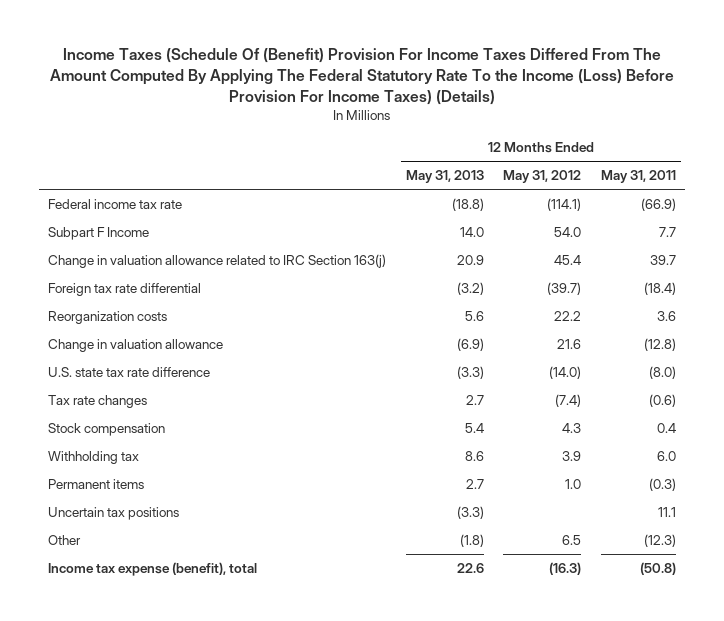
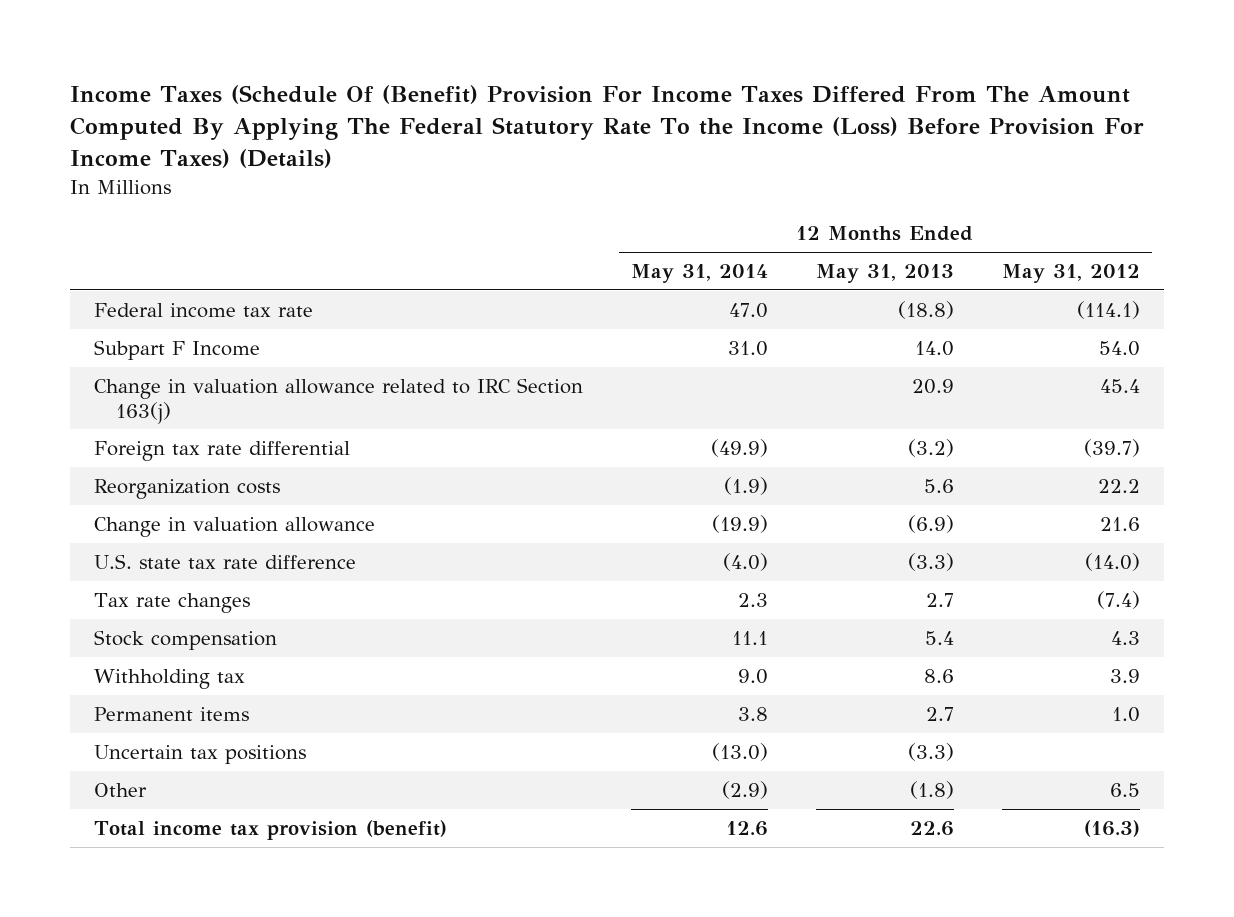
[600,170,676,184] May 31, 2011 -> none
none -> [631,263,769,283] May 31, 2014
[48,561,258,576] Income tax expense (benefit), total -> [94,819,448,840] Total income tax provision (benefit)

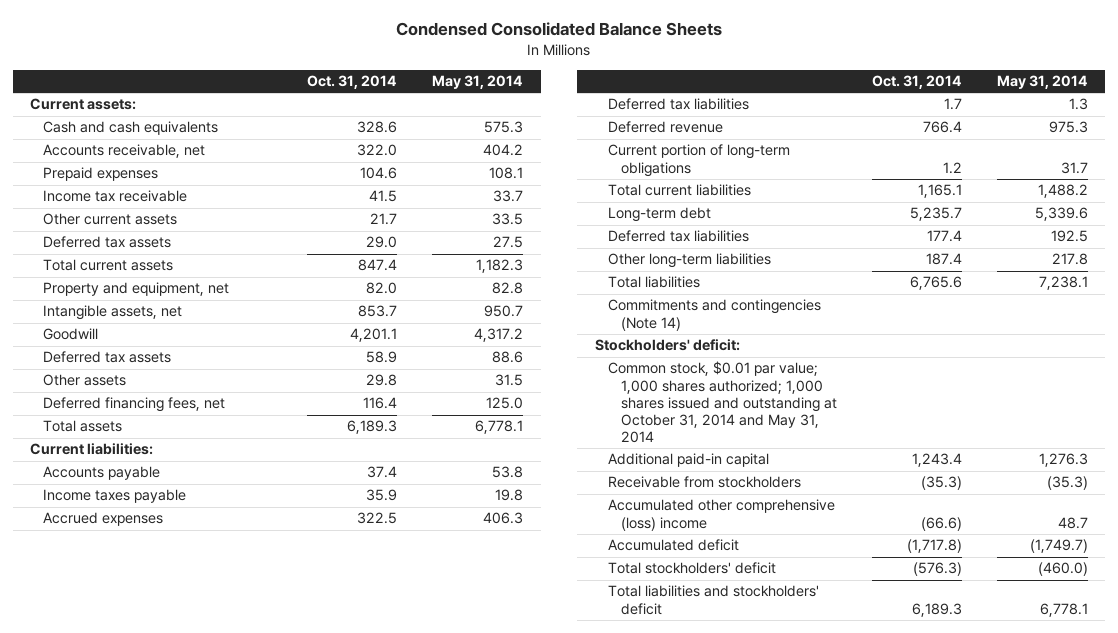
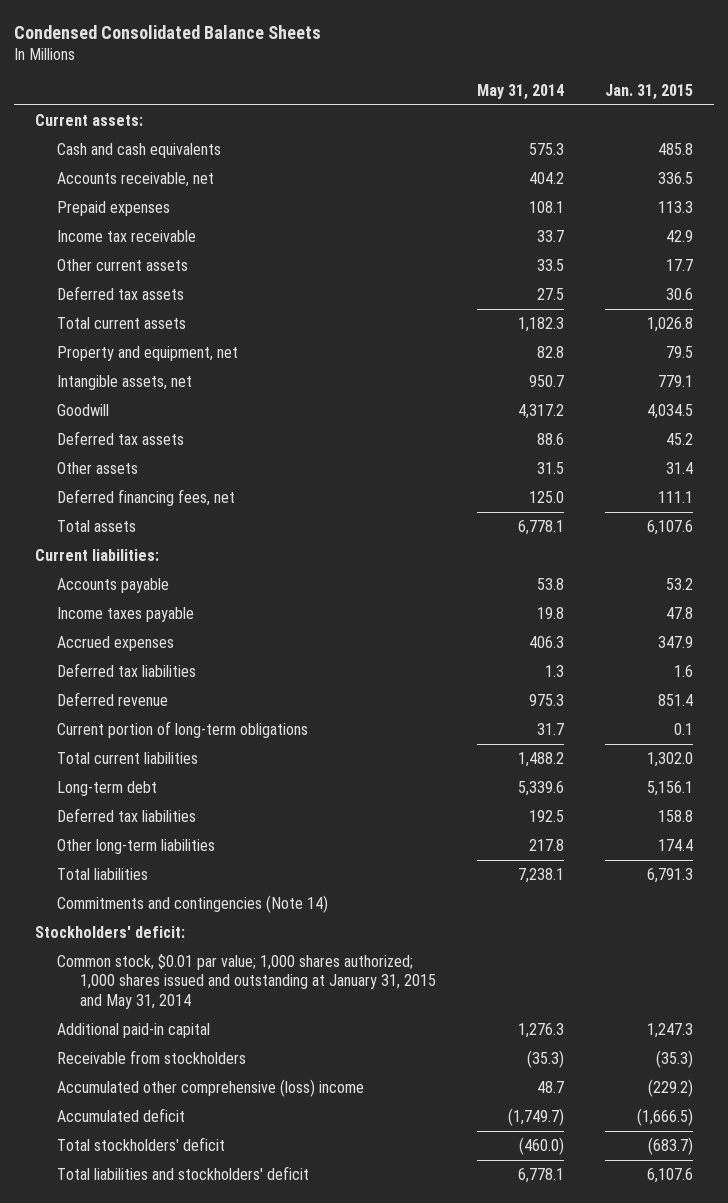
[307,75,398,90] Oct. 31, 2014 -> none
none -> [605,83,694,100] Jan. 31, 2015
[607,361,837,444] Common stock, $0.01 par value; 1,000 shares authorized; 1,000 shares issued and outstanding at October 31, 2014 and May 31, 2014 -> [57,954,436,1009] Common stock, $0.01 par value; 1,000 shares authorized; 1,000 shares issued and outstanding at January 31, 2015 and May 31, 2014

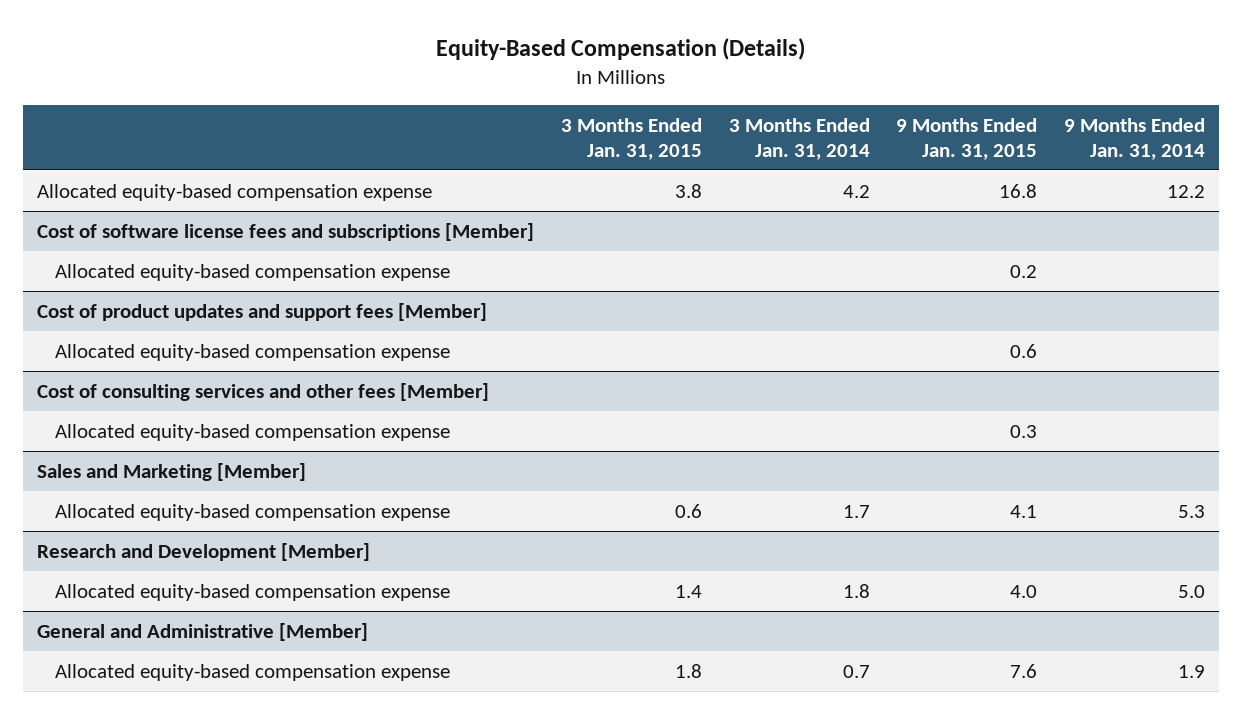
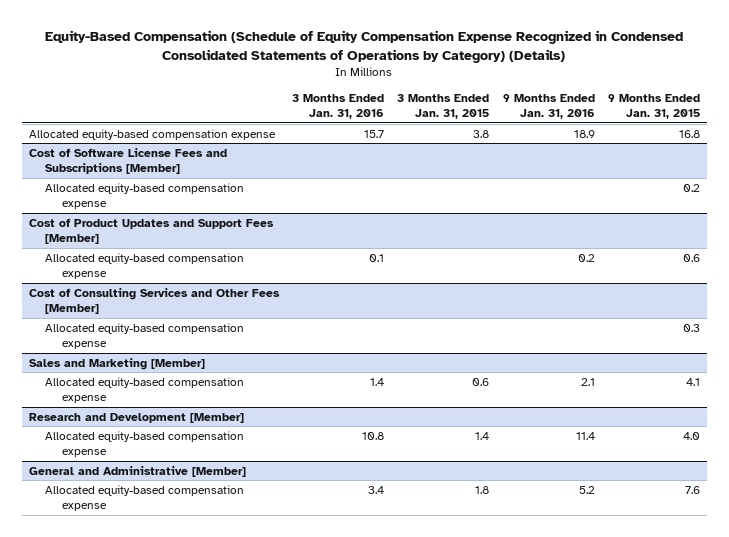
[436,37,806,60] Equity-Based Compensation (Details) -> [45,29,684,63] Equity-Based Compensation (Schedule of Equity Compensation Expense Recognized in Condensed Consolidated Statements of Operations by Category) (Details)
[728,117,870,160] 3 Months Ended Jan. 31, 2014 -> none
[1064,117,1206,160] 9 Months Ended Jan. 31, 2014 -> none
none -> [292,93,385,120] 3 Months Ended Jan. 31, 2016
none -> [502,93,595,120] 9 Months Ended Jan. 31, 2016
[36,222,534,241] Cost of software license fees and subscriptions [Member] -> [28,147,227,175] Cost of Software License Fees and Subscriptions [Member]
[36,302,487,321] Cost of product updates and support fees [Member] -> [28,217,274,245] Cost of Product Updates and Support Fees [Member]
[36,382,489,401] Cost of consulting services and other fees [Member] -> [28,287,280,315] Cost of Consulting Services and Other Fees [Member]

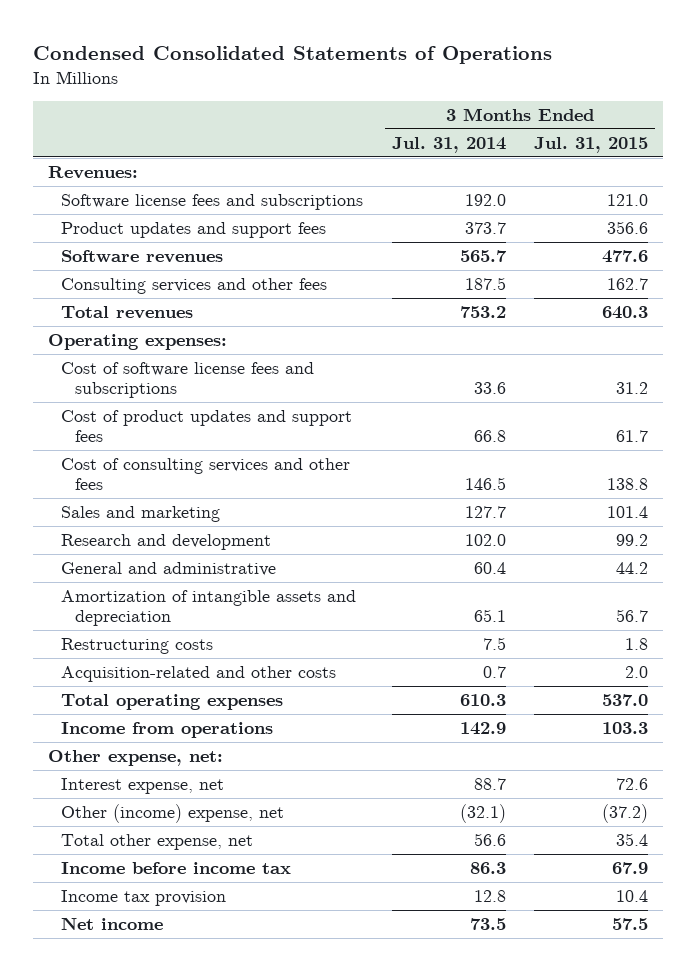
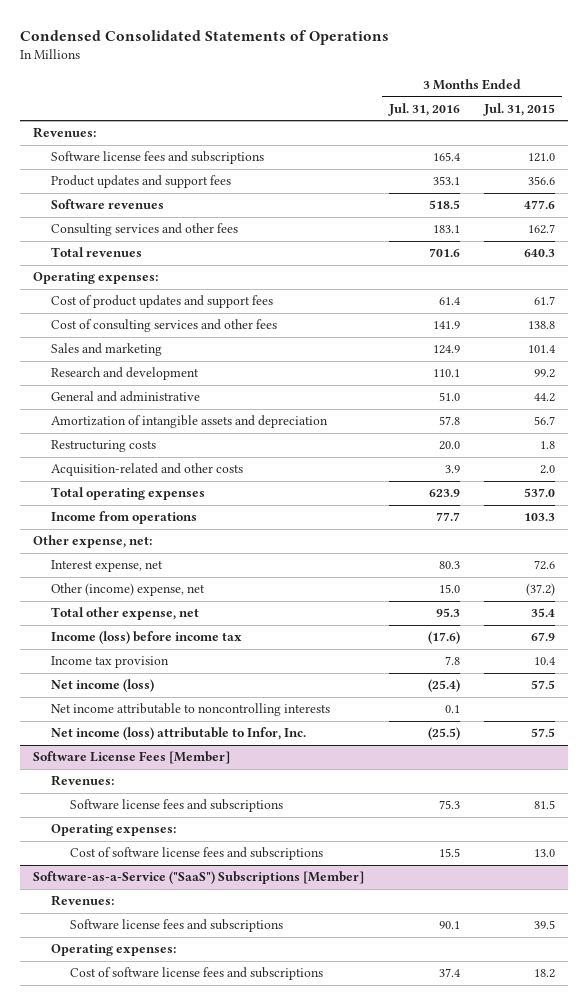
[391,136,506,153] Jul. 31, 2014 -> none
none -> [387,102,460,116] Jul. 31, 2016
[61,361,315,398] Cost of software license fees and subscriptions -> none
[61,861,292,874] Income before income tax -> [51,631,243,645] Income (loss) before income tax
none -> [51,679,155,693] Net income (loss)
none -> [51,703,331,717] Net income attributable to noncontrolling interests
[61,916,164,930] Net income -> [51,727,307,741] Net income (loss) attributable to Infor, Inc.
none -> [32,751,230,765] Software License Fees [Member]
none -> [51,775,115,787] Revenues:
none -> [69,799,283,813] Software license fees and subscriptions
none -> [51,824,177,837] Operating expenses:
none -> [69,847,323,861] Cost of software license fees and subscriptions
none -> [32,871,364,885] Software-as-a-Service ("SaaS") Subscriptions [Member]
none -> [51,895,115,907] Revenues:
none -> [69,919,283,933] Software license fees and subscriptions
none -> [51,944,177,957] Operating expenses:
none -> [69,967,323,981] Cost of software license fees and subscriptions

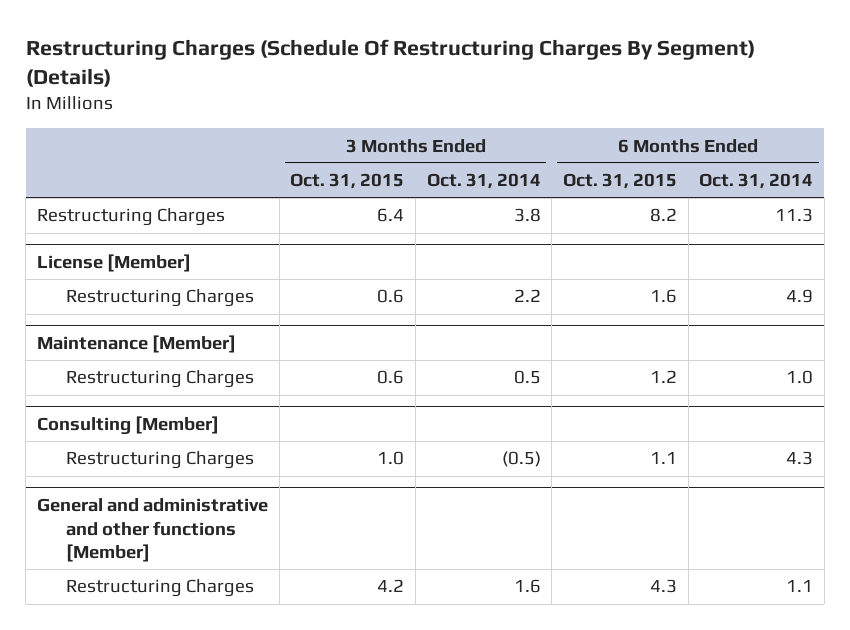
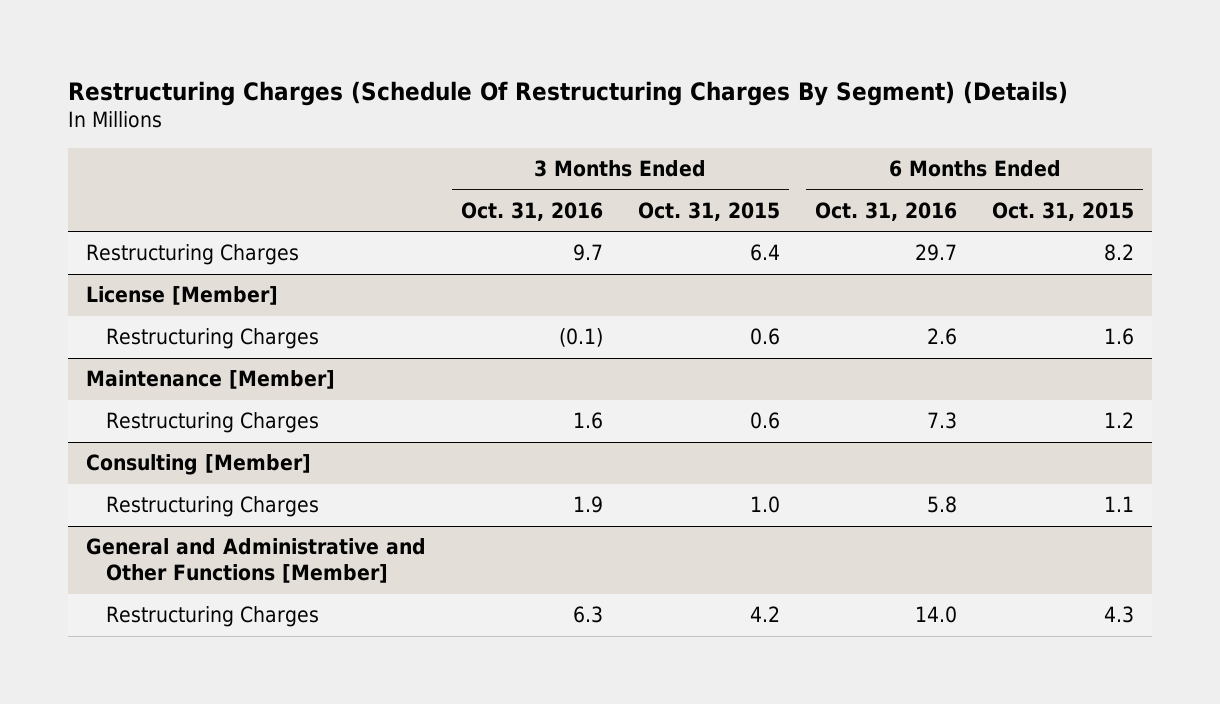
[426,173,541,190] Oct. 31, 2014 -> none
[699,173,814,190] Oct. 31, 2014 -> none
none -> [460,202,603,222] Oct. 31, 2016
none -> [815,202,958,222] Oct. 31, 2016
[37,498,269,563] General and administrative and other functions [Member] -> [85,538,426,584] General and Administrative and Other Functions [Member]

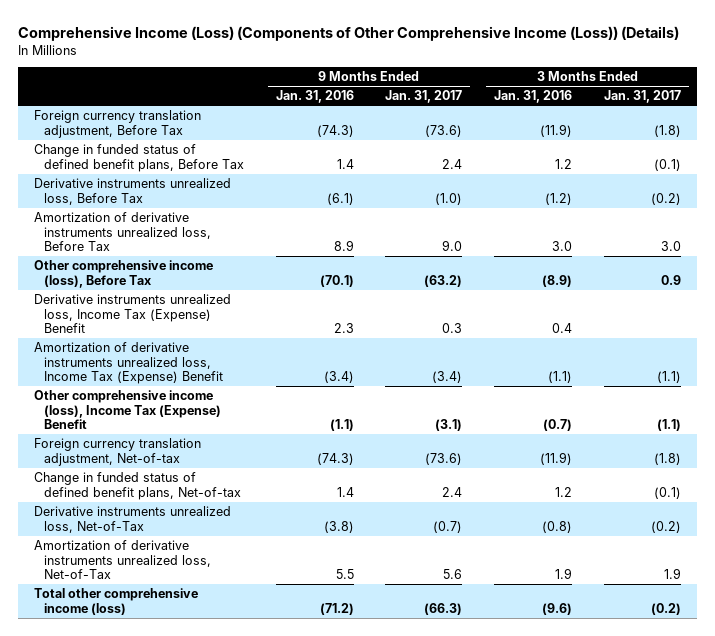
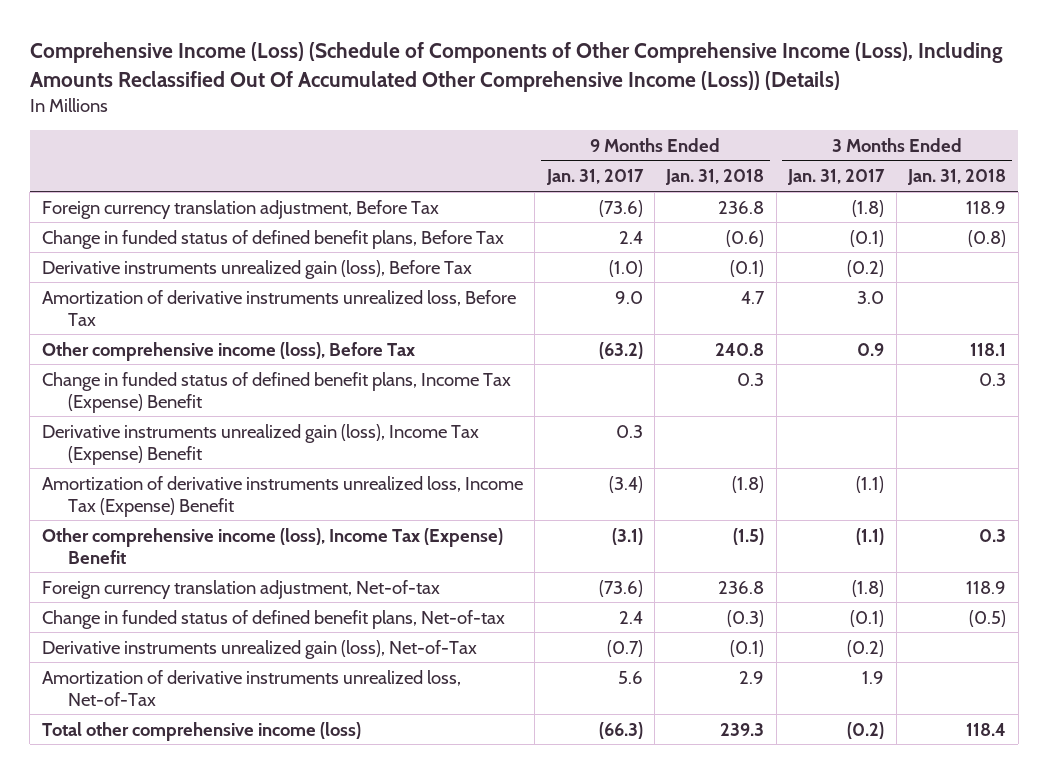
[18,25,680,41] Comprehensive Income (Loss) (Components of Other Comprehensive Income (Loss)) (Details) -> [29,42,1003,93] Comprehensive Income (Loss) (Schedule of Components of Other Comprehensive Income (Loss), Including Amounts Reclassified Out Of Accumulated Other Comprehensive Income (Loss)) (Details)
[275,90,354,104] Jan. 31, 2016 -> none
[494,90,573,104] Jan. 31, 2016 -> none
none -> [665,169,765,186] Jan. 31, 2018
none -> [907,169,1007,186] Jan. 31, 2018
[34,178,232,205] Derivative instruments unrealized loss, Before Tax -> [41,259,472,279] Derivative instruments unrealized gain (loss), Before Tax
none -> [41,371,511,413] Change in funded status of defined benefit plans, Income Tax (Expense) Benefit
[34,294,232,334] Derivative instruments unrealized loss, Income Tax (Expense) Benefit -> [41,423,479,465] Derivative instruments unrealized gain (loss), Income Tax (Expense) Benefit
[34,506,232,533] Derivative instruments unrealized loss, Net-of-Tax -> [41,639,477,659] Derivative instruments unrealized gain (loss), Net-of-Tax

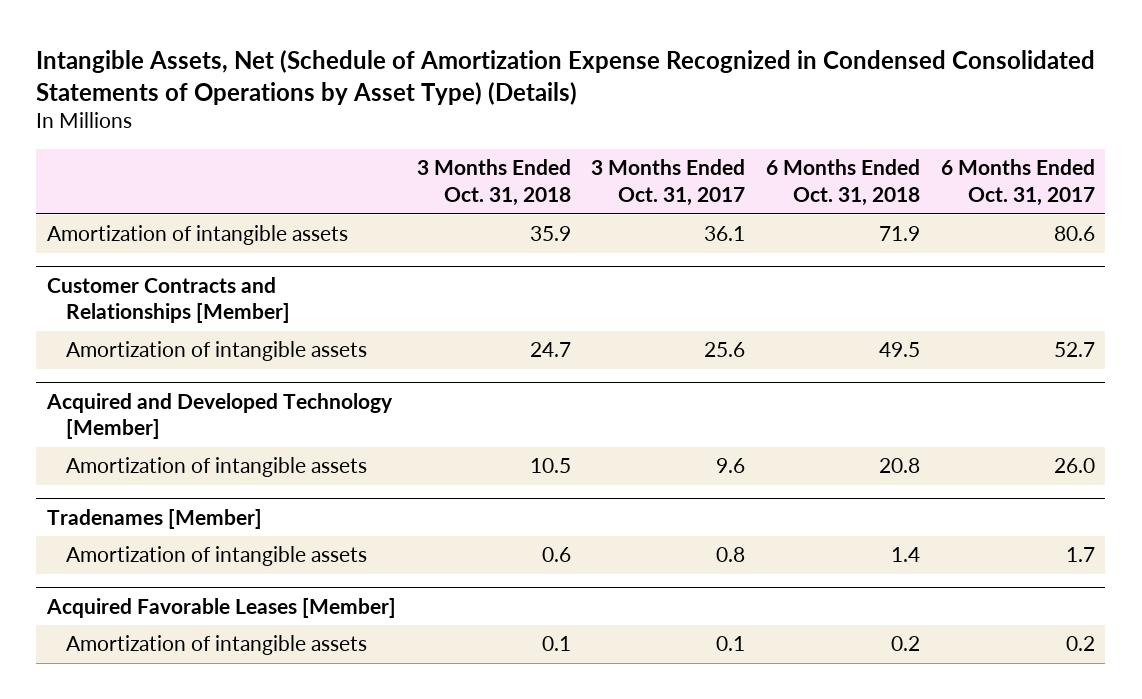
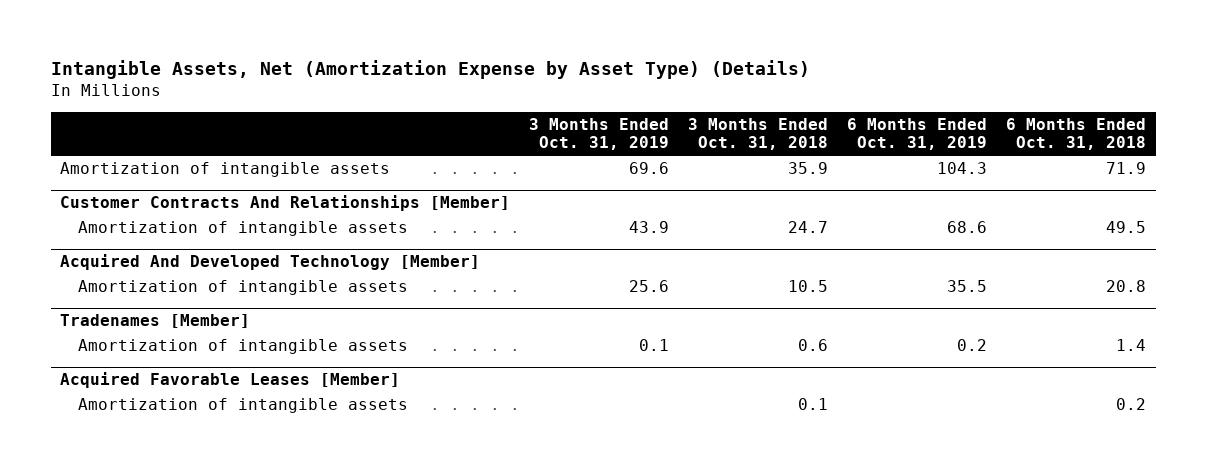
[36,49,1096,105] Intangible Assets, Net (Schedule of Amortization Expense Recognized in Condensed Consolidated Statements of Operations by Asset Type) (Details) -> [50,60,810,80] Intangible Assets, Net (Amortization Expense by Asset Type) (Details)
[591,159,746,207] 3 Months Ended Oct. 31, 2017 -> none
[940,159,1095,207] 6 Months Ended Oct. 31, 2017 -> none
none -> [529,118,670,151] 3 Months Ended Oct. 31, 2019
none -> [847,118,988,151] 6 Months Ended Oct. 31, 2019
[46,276,290,324] Customer Contracts and Relationships [Member] -> [60,195,511,212] Customer Contracts And Relationships [Member]
[45,392,393,440] Acquired and Developed Technology [Member] -> [60,254,481,271] Acquired And Developed Technology [Member]

